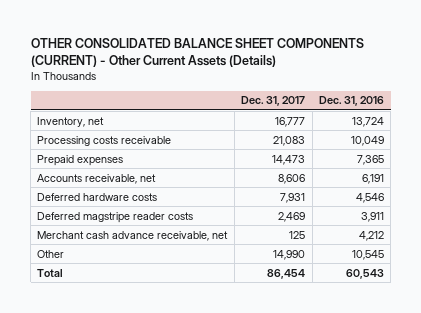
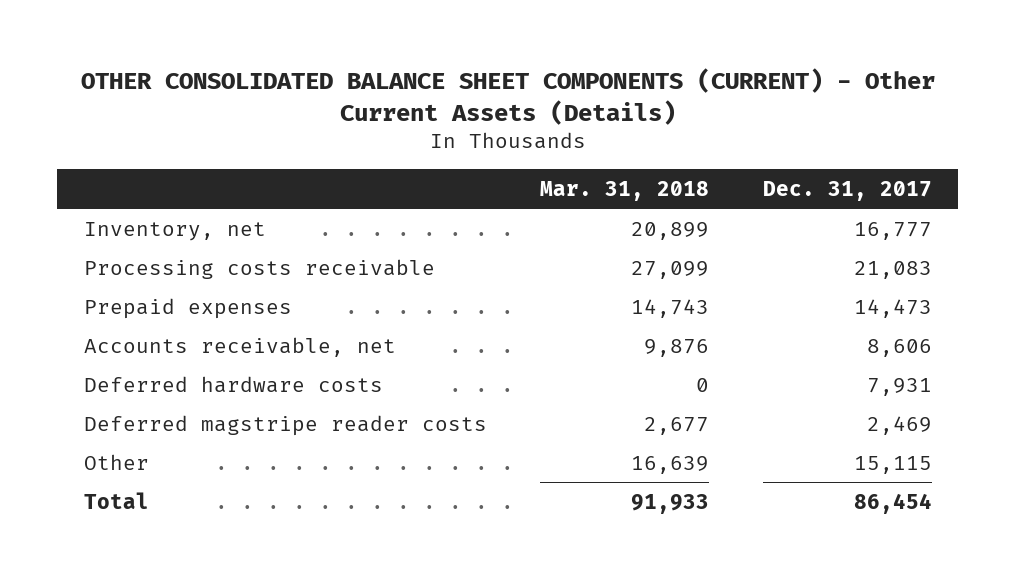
[318,96,384,107] Dec. 31, 2016 -> none
none -> [540,180,710,201] Mar. 31, 2018
[37,230,229,241] Merchant cash advance receivable, net -> none
[273,249,306,260] 14,990 -> [853,455,932,474] 15,115

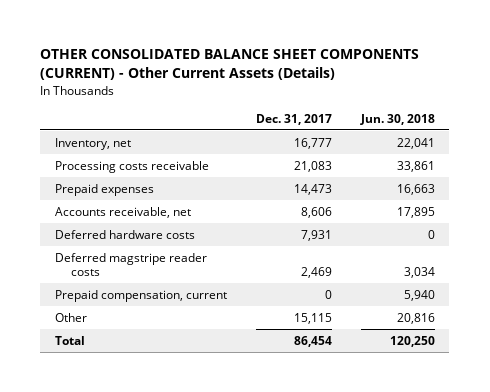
[540,180,710,201] Mar. 31, 2018 -> none
none -> [359,113,435,125] Jun. 30, 2018
none -> [54,289,227,302] Prepaid compensation, current

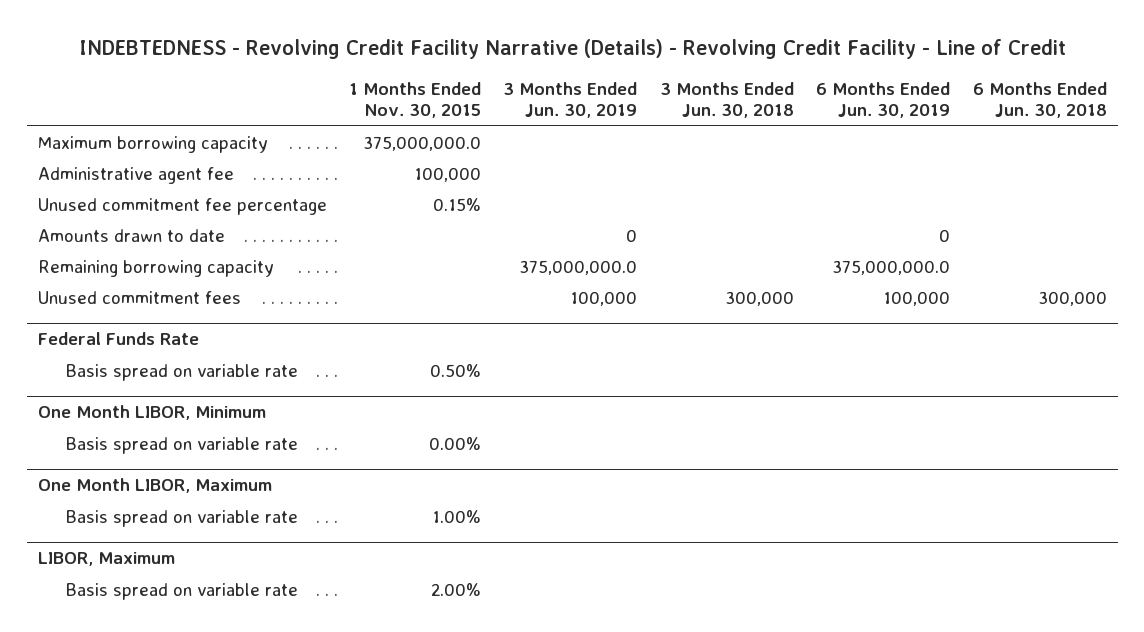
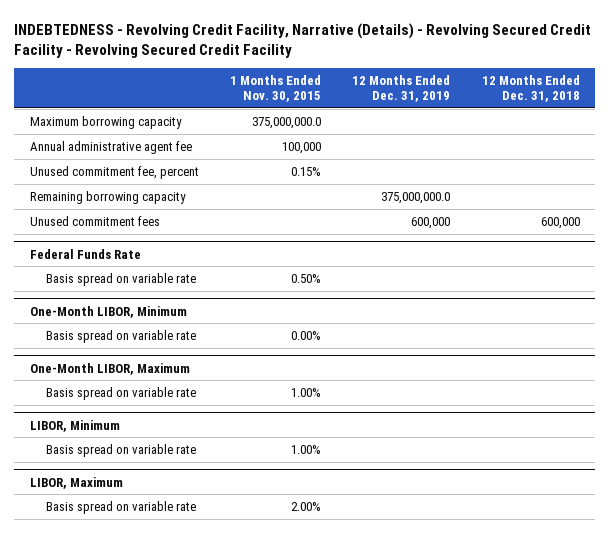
[79,38,1067,59] INDEBTEDNESS - Revolving Credit Facility Narrative (Details) - Revolving Credit Facility - Line of Credit -> [14,22,592,58] INDEBTEDNESS - Revolving Credit Facility, Narrative (Details) - Revolving Secured Credit Facility - Revolving Secured Credit Facility
[503,82,638,119] 3 Months Ended Jun. 30, 2019 -> none
[659,82,794,119] 3 Months Ended Jun. 30, 2018 -> none
[816,82,951,119] 6 Months Ended Jun. 30, 2019 -> none
[972,82,1107,119] 6 Months Ended Jun. 30, 2018 -> none
none -> [352,74,451,103] 12 Months Ended Dec. 31, 2019
none -> [481,74,580,103] 12 Months Ended Dec. 31, 2018
[37,228,225,242] Amounts drawn to date -> none
[37,166,234,184] Administrative agent fee -> [29,140,192,154] Annual administrative agent fee
[37,197,327,215] Unused commitment fee percentage -> [29,165,199,179] Unused commitment fee, percent
[37,405,266,421] One Month LIBOR, Minimum -> [29,305,187,318] One-Month LIBOR, Minimum
[37,478,272,494] One Month LIBOR, Maximum -> [29,362,190,375] One-Month LIBOR, Maximum
none -> [29,419,120,432] LIBOR, Minimum
none -> [45,443,196,457] Basis spread on variable rate

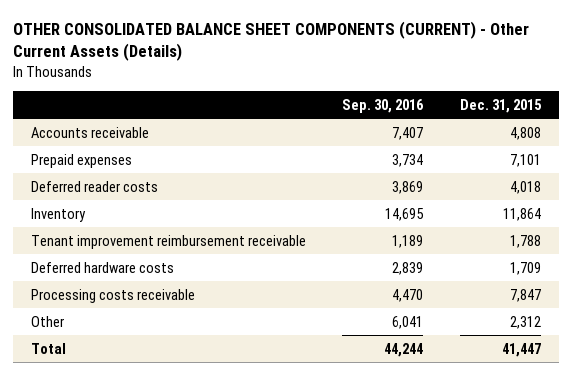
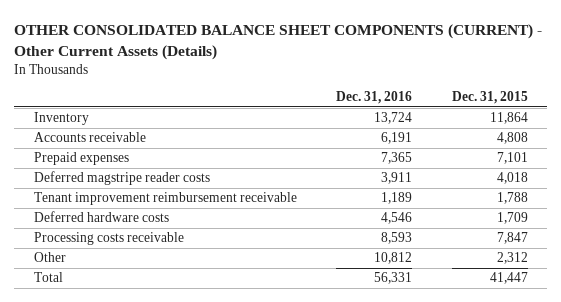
[342,98,425,113] Sep. 30, 2016 -> none
none -> [336,91,413,105] Dec. 31, 2016
[30,207,86,222] Inventory -> [33,112,89,126] Inventory
[30,180,158,192] Deferred reader costs -> [33,171,210,186] Deferred magstripe reader costs

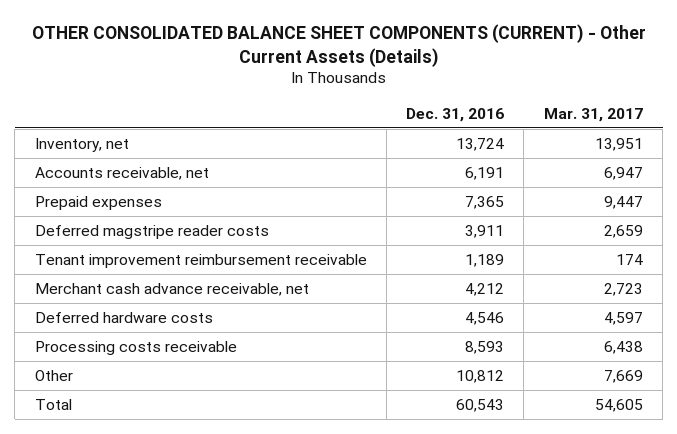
[451,91,528,105] Dec. 31, 2015 -> none
none -> [543,107,643,122] Mar. 31, 2017
[33,112,89,126] Inventory -> [34,137,129,152] Inventory, net
[33,132,146,143] Accounts receivable -> [34,166,209,180] Accounts receivable, net
none -> [34,282,309,296] Merchant cash advance receivable, net
[374,272,413,285] 56,331 -> [456,398,505,412] 60,543

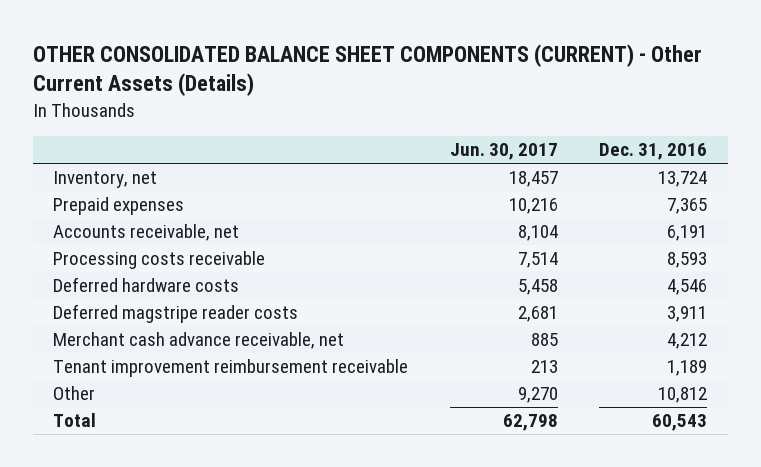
[543,107,643,122] Mar. 31, 2017 -> none
none -> [449,143,558,161] Jun. 30, 2017
[34,166,209,180] Accounts receivable, net -> [53,224,240,242] Accounts receivable, net
[34,340,237,355] Processing costs receivable -> [53,251,266,270] Processing costs receivable
[34,311,213,323] Deferred hardware costs -> [53,277,240,293] Deferred hardware costs
[34,253,367,268] Tenant improvement reimbursement receivable -> [53,359,409,378] Tenant improvement reimbursement receivable

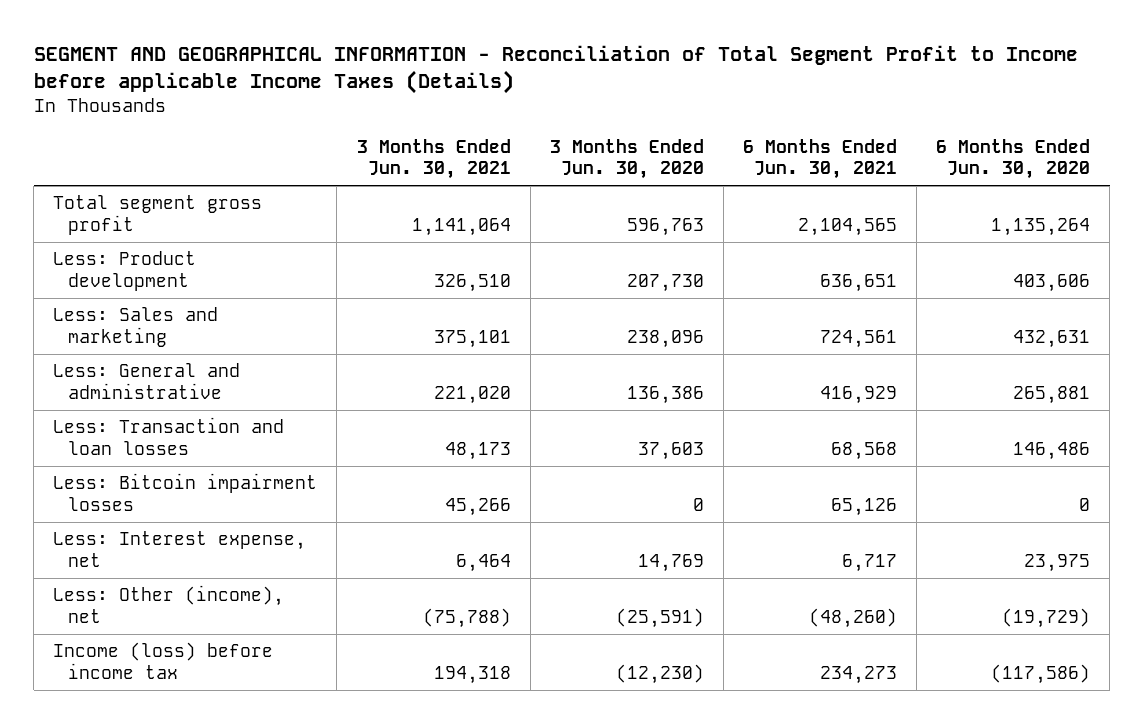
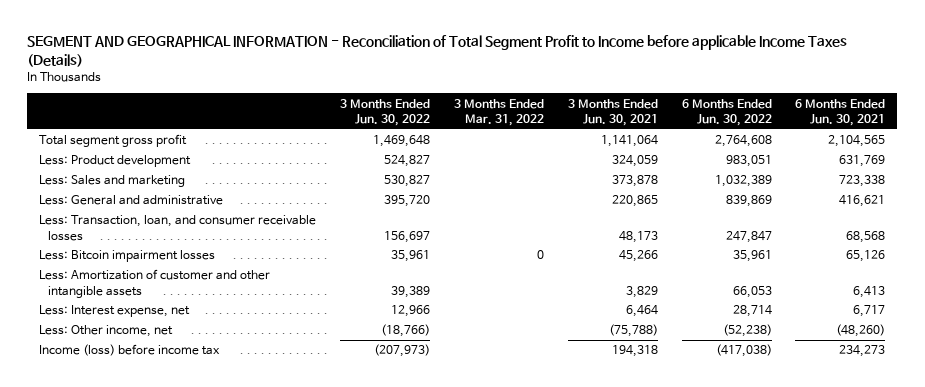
[549,138,704,180] 3 Months Ended Jun. 30, 2020 -> none
[936,138,1091,180] 6 Months Ended Jun. 30, 2020 -> none
none -> [339,98,430,127] 3 Months Ended Jun. 30, 2022
none -> [453,98,544,127] 3 Months Ended Mar. 31, 2022
none -> [681,98,772,127] 6 Months Ended Jun. 30, 2022
[433,273,511,292] 326,510 -> [611,155,658,168] 324,059
[819,273,897,292] 636,651 -> [839,155,886,168] 631,769
[433,329,511,348] 375,101 -> [611,175,658,188] 373,878
[819,329,897,348] 724,561 -> [839,175,886,188] 723,338
[433,385,511,404] 221,020 -> [611,195,658,208] 220,865
[819,385,897,404] 416,929 -> [839,195,886,208] 416,621
[53,417,285,455] Less: Transaction and loan losses -> [39,215,317,241] Less: Transaction, loan, and consumer receivable losses
none -> [39,269,271,298] Less: Amortization of customer and other intangible assets
[53,585,285,623] Less: Other (income), net -> [39,325,174,338] Less: Other income, net

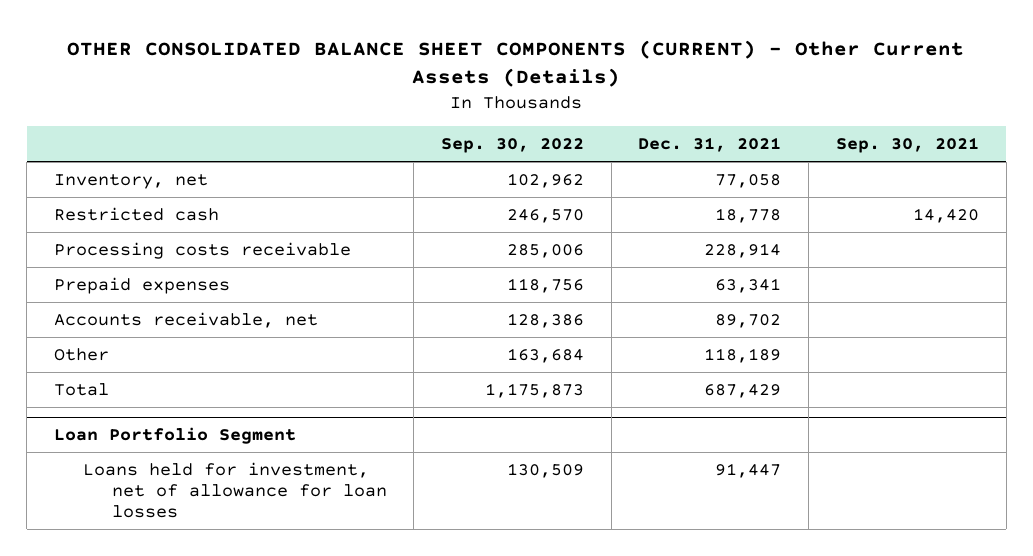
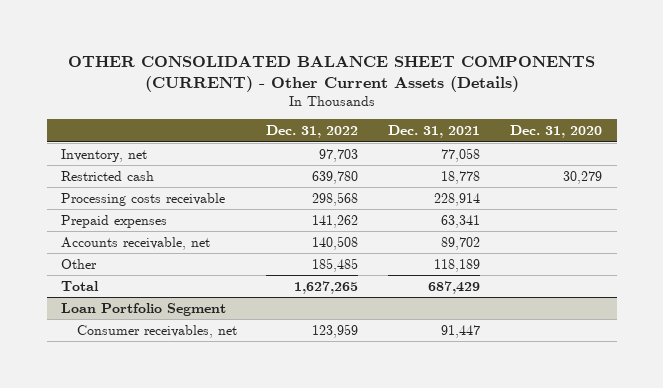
[441,138,585,154] Sep. 30, 2022 -> none
[835,137,979,154] Sep. 30, 2021 -> none
none -> [266,125,359,139] Dec. 31, 2022
none -> [509,125,602,139] Dec. 31, 2020
[82,461,387,519] Loans held for investment, net of allowance for loan losses -> [76,324,237,338] Consumer receivables, net

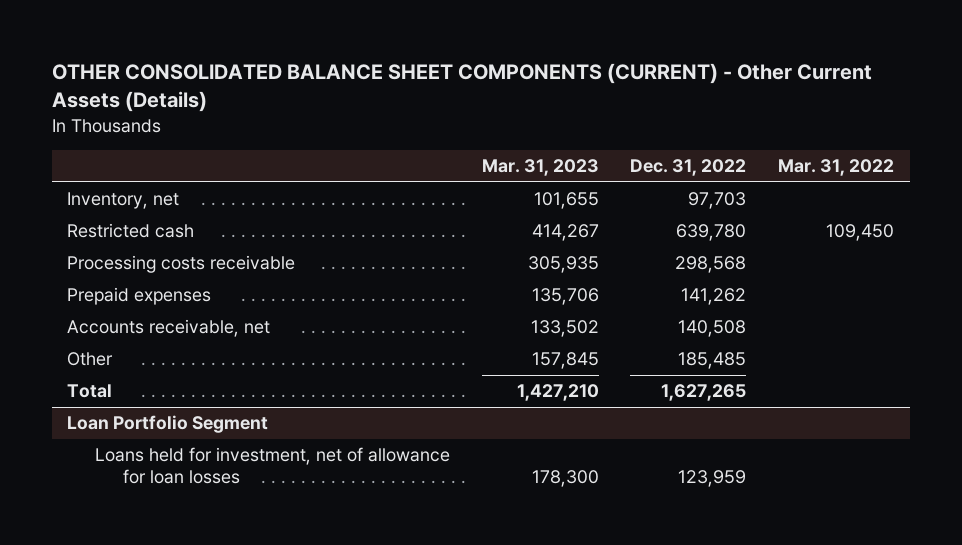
[388,125,481,139] Dec. 31, 2021 -> none
[509,125,602,139] Dec. 31, 2020 -> none
none -> [481,158,599,176] Mar. 31, 2023
none -> [778,158,895,176] Mar. 31, 2022
[76,324,237,338] Consumer receivables, net -> [95,447,451,484] Loans held for investment, net of allowance for loan losses

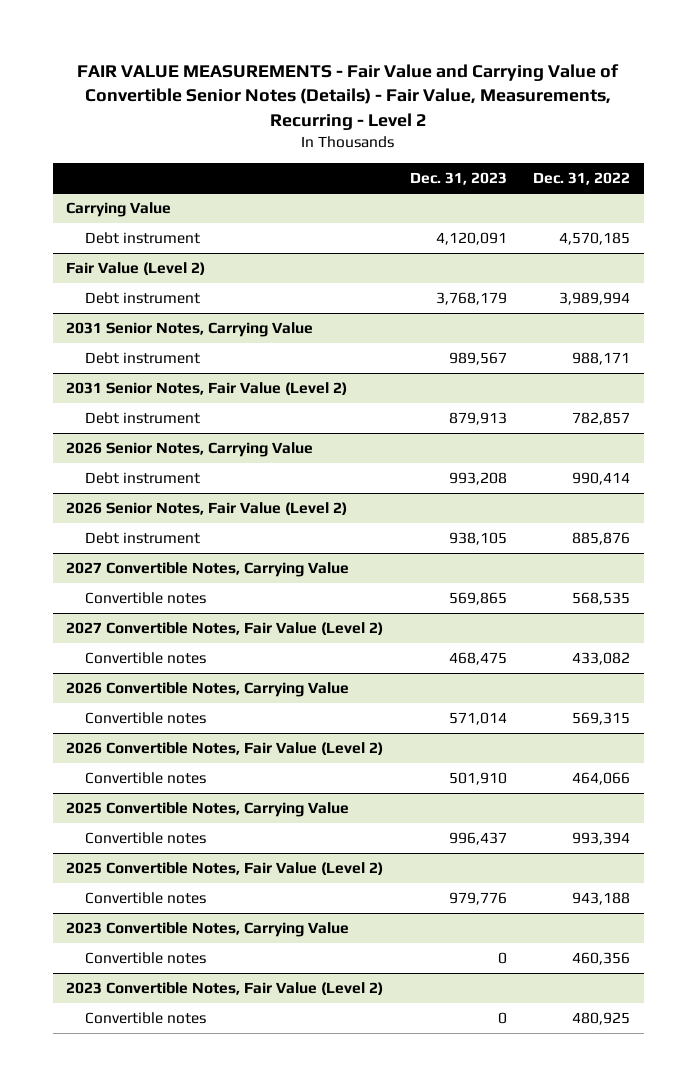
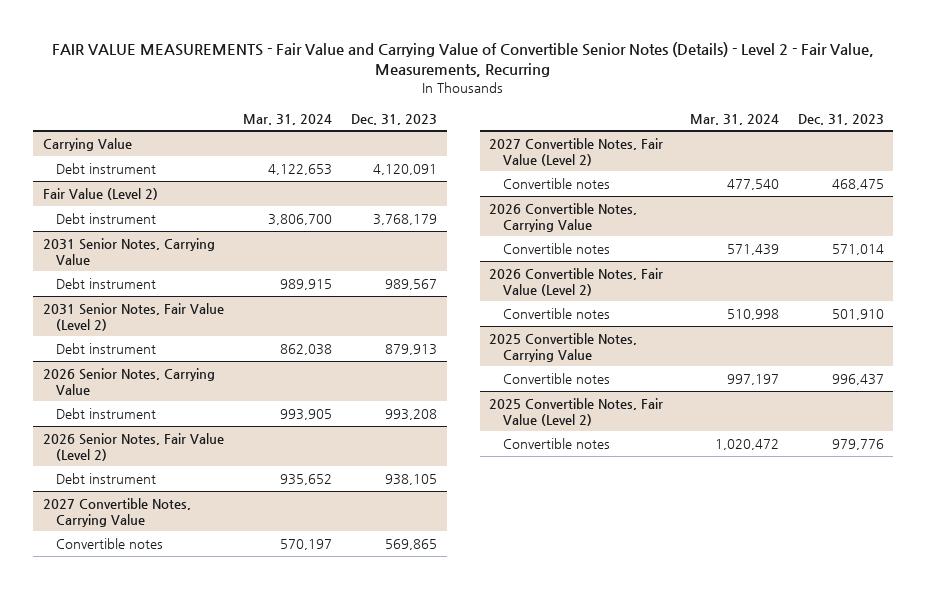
[77,64,620,130] FAIR VALUE MEASUREMENTS - Fair Value and Carrying Value of Convertible Senior Notes (Details) - Fair Value, Measurements, Recurring - Level 2 -> [52,41,875,78] FAIR VALUE MEASUREMENTS - Fair Value and Carrying Value of Convertible Senior Notes (Details) - Level 2 - Fair Value, Measurements, Recurring
[533,171,631,185] Dec. 31, 2022 -> none
none -> [243,113,333,125] Mar. 31, 2024
[65,921,349,937] 2023 Convertible Notes, Carrying Value -> none
[84,951,206,964] Convertible notes -> none
[65,981,383,995] 2023 Convertible Notes, Fair Value (Level 2) -> none
[84,1011,206,1024] Convertible notes -> none

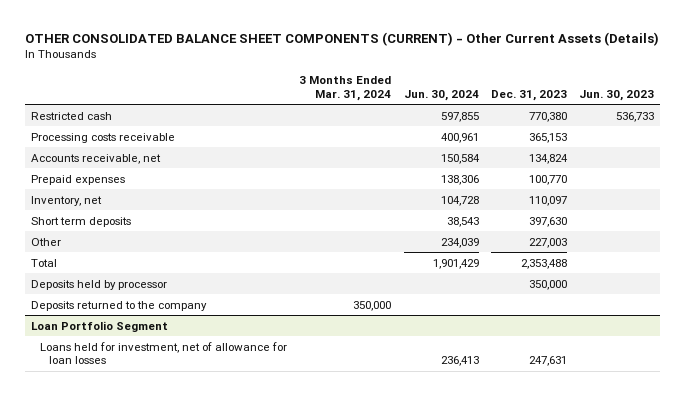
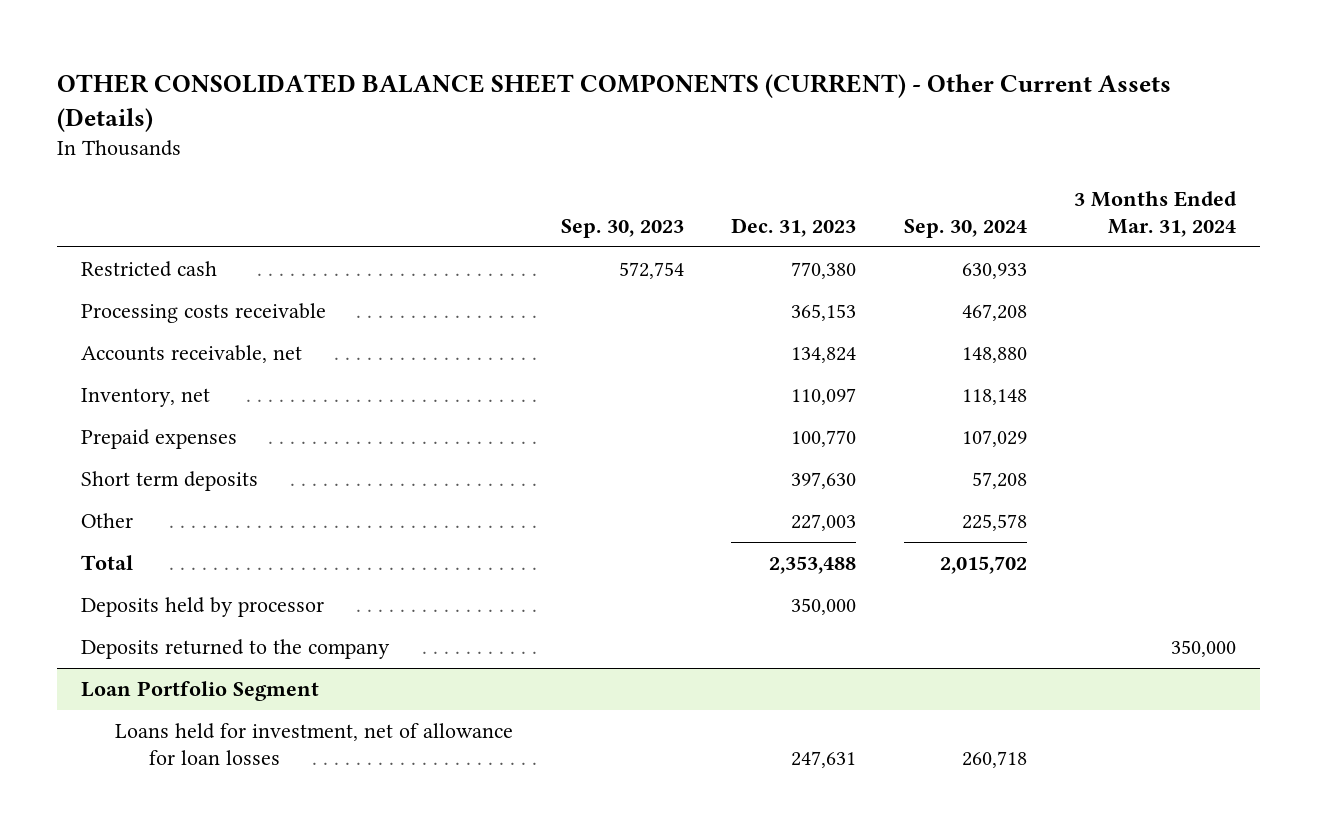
[403,89,479,101] Jun. 30, 2024 -> none
[578,89,654,101] Jun. 30, 2023 -> none
none -> [560,218,684,238] Sep. 30, 2023
none -> [903,218,1027,238] Sep. 30, 2024
[31,174,126,185] Prepaid expenses -> [81,429,238,450] Prepaid expenses

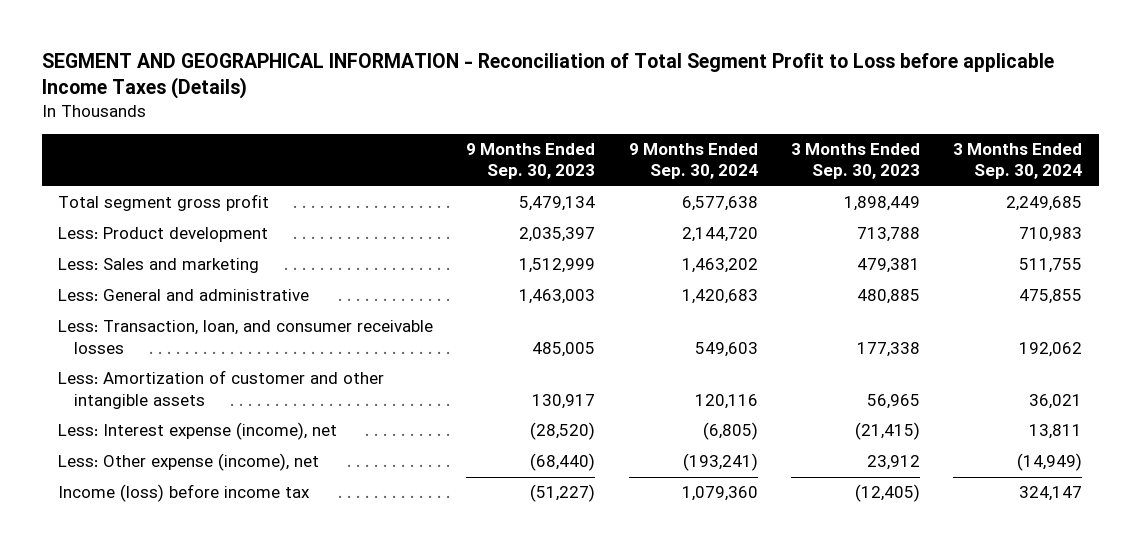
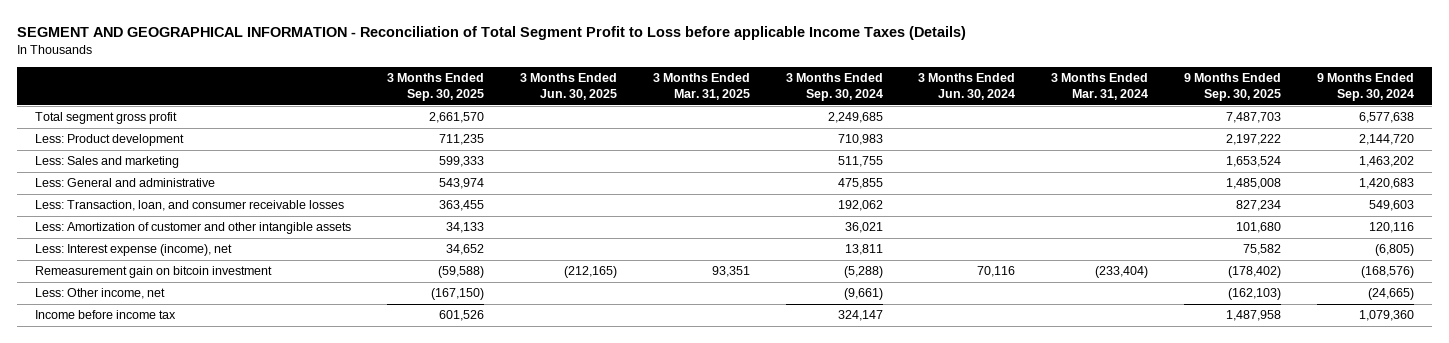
[466,143,596,180] 9 Months Ended Sep. 30, 2023 -> none
[790,143,920,180] 3 Months Ended Sep. 30, 2023 -> none
none -> [387,72,485,102] 3 Months Ended Sep. 30, 2025
none -> [519,72,617,101] 3 Months Ended Jun. 30, 2025
none -> [652,72,750,101] 3 Months Ended Mar. 31, 2025
none -> [918,72,1016,101] 3 Months Ended Jun. 30, 2024
none -> [1051,72,1149,101] 3 Months Ended Mar. 31, 2024
none -> [1184,72,1282,102] 9 Months Ended Sep. 30, 2025
none -> [35,266,273,279] Remeasurement gain on bitcoin investment
[58,453,320,472] Less: Other expense (income), net -> [35,288,166,300] Less: Other income, net
[682,453,758,472] (193,241) -> [1367,288,1414,301] (24,665)
[1017,453,1083,472] (14,949) -> [843,288,883,301] (9,661)
[58,484,311,503] Income (loss) before income tax -> [35,310,177,320] Income before income tax

